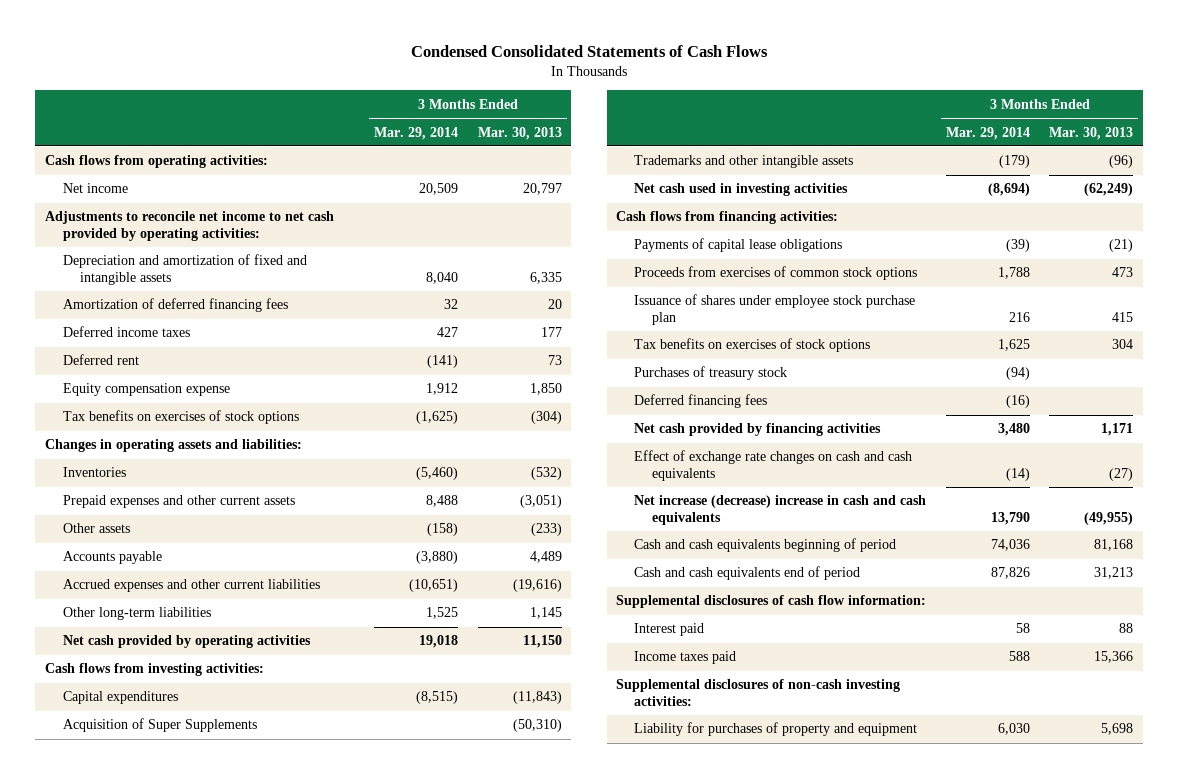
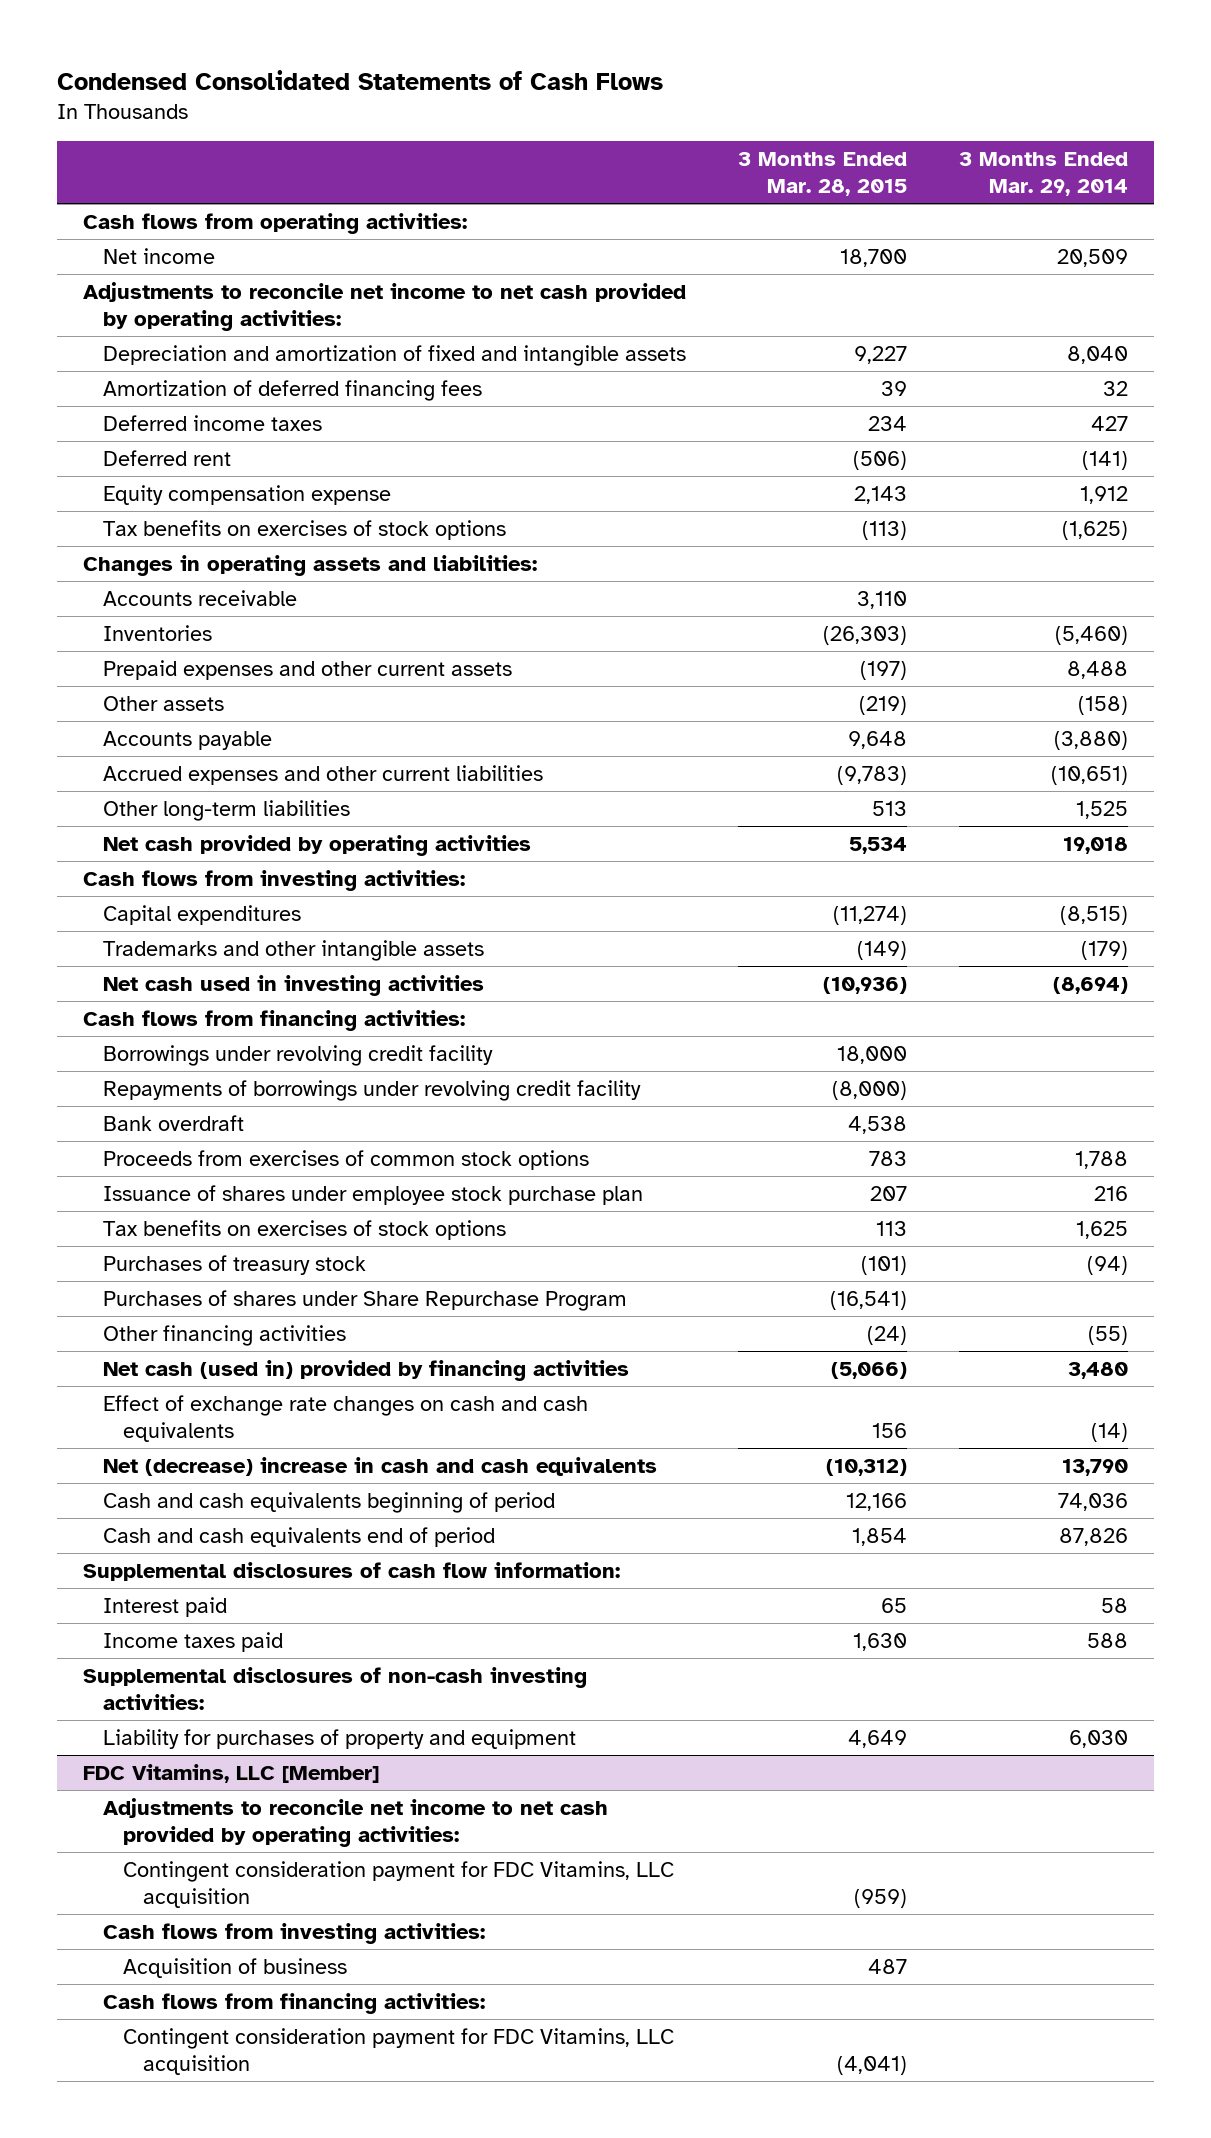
[477,126,562,140] Mar. 30, 2013 -> none
none -> [737,151,907,196] 3 Months Ended Mar. 28, 2015
none -> [102,589,297,606] Accounts receivable
[62,718,257,733] Acquisition of Super Supplements -> none
[634,238,843,253] Payments of capital lease obligations -> none
none -> [102,1044,493,1066] Borrowings under revolving credit facility
none -> [102,1079,641,1101] Repayments of borrowings under revolving credit facility
none -> [102,1114,244,1131] Bank overdraft
[634,394,768,409] Deferred financing fees -> none
none -> [102,1289,627,1311] Purchases of shares under Share Repurchase Program
none -> [102,1324,346,1346] Other financing activities
[634,423,882,437] Net cash provided by financing activities -> [102,1359,629,1381] Net cash (used in) provided by financing activities
[634,495,927,526] Net increase (decrease) increase in cash and cash equivalents -> [102,1456,657,1476] Net (decrease) increase in cash and cash equivalents
none -> [82,1763,379,1783] FDC Vitamins, LLC [Member]
none -> [102,1797,608,1848] Adjustments to reconcile net income to net cash provided by operating activities:
none -> [123,1860,675,1909] Contingent consideration payment for FDC Vitamins, LLC acquisition
none -> [102,1922,485,1944] Cash flows from investing activities:
none -> [123,1957,348,1978] Acquisition of business
none -> [102,1992,485,2014] Cash flows from financing activities:
none -> [123,2027,675,2076] Contingent consideration payment for FDC Vitamins, LLC acquisition

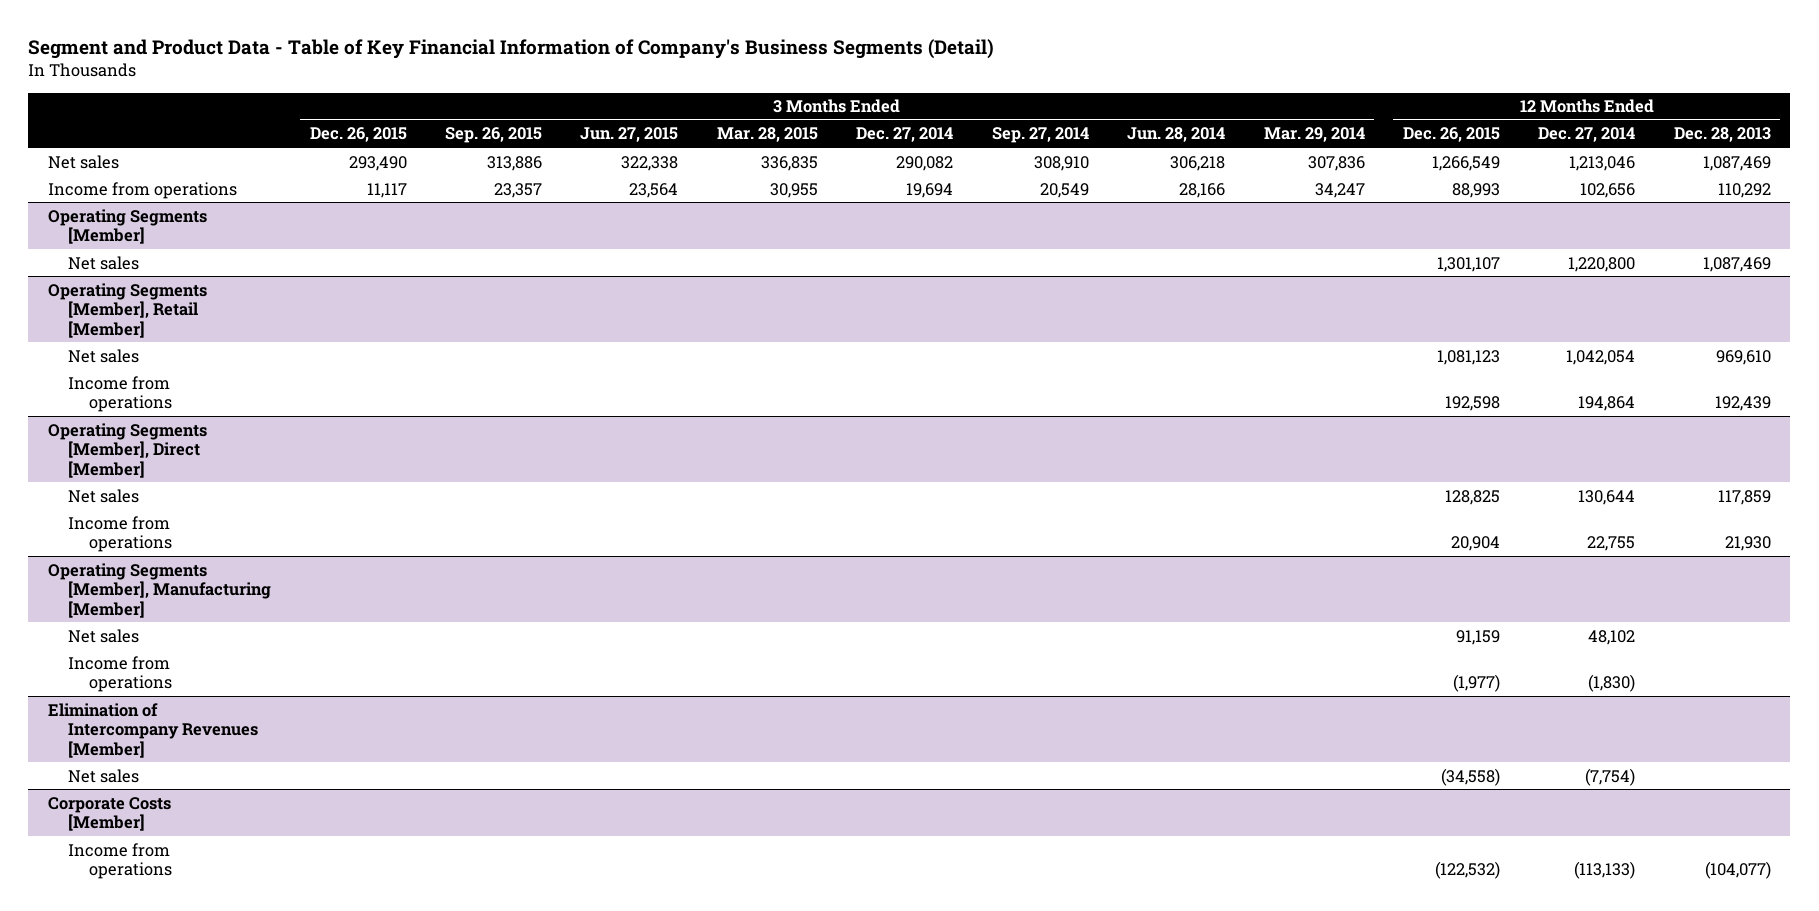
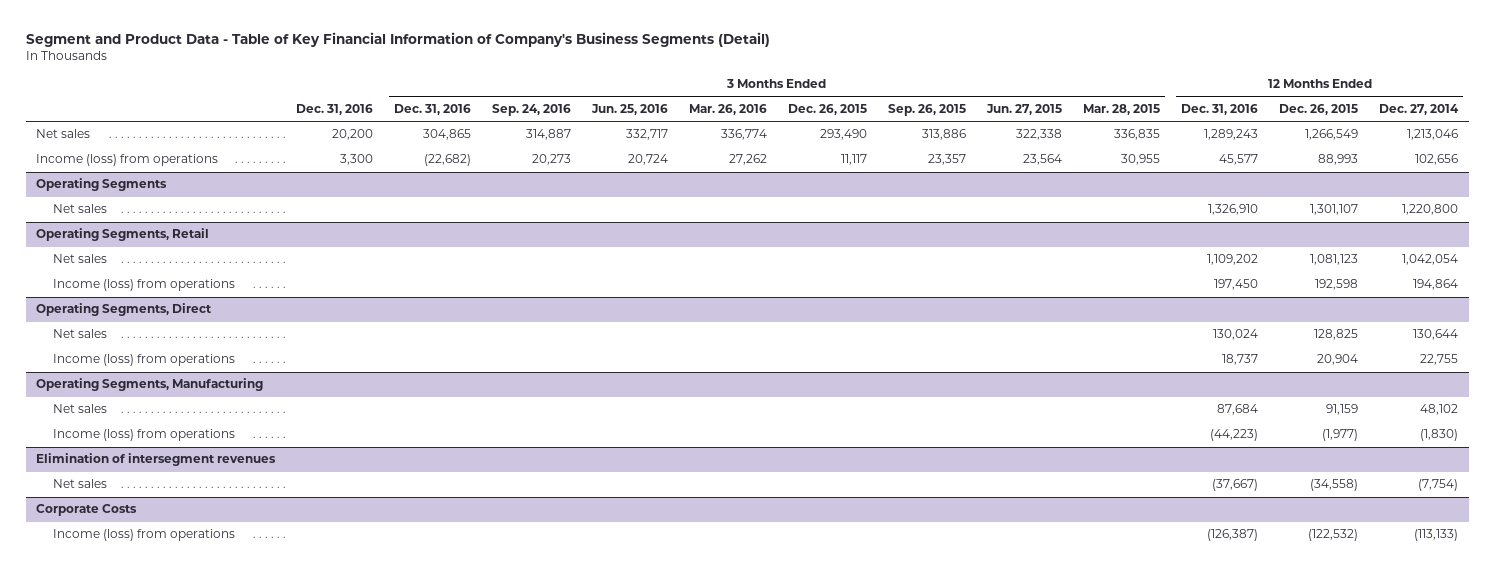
[856,127,954,143] Dec. 27, 2014 -> none
[991,127,1089,144] Sep. 27, 2014 -> none
[1127,127,1226,143] Jun. 28, 2014 -> none
[1263,127,1365,143] Mar. 29, 2014 -> none
[1673,127,1771,143] Dec. 28, 2013 -> none
none -> [296,103,374,115] Dec. 31, 2016
none -> [394,103,472,115] Dec. 31, 2016
none -> [492,103,572,116] Sep. 24, 2016
none -> [591,103,669,115] Jun. 25, 2016
none -> [689,103,768,115] Mar. 26, 2016
none -> [1181,103,1259,115] Dec. 31, 2016
[47,181,237,199] Income from operations -> [36,154,219,167] Income (loss) from operations
[47,208,207,245] Operating Segments [Member] -> [36,178,168,192] Operating Segments
[47,282,207,338] Operating Segments [Member], Retail [Member] -> [36,228,210,242] Operating Segments, Retail
[68,375,172,413] Income from operations -> [53,279,236,292] Income (loss) from operations
[47,422,207,478] Operating Segments [Member], Direct [Member] -> [36,303,213,317] Operating Segments, Direct
[68,515,172,553] Income from operations -> [53,354,236,367] Income (loss) from operations
[47,562,272,618] Operating Segments [Member], Manufacturing [Member] -> [36,378,264,392] Operating Segments, Manufacturing
[68,655,172,693] Income from operations -> [53,429,236,442] Income (loss) from operations
[47,702,259,758] Elimination of Intercompany Revenues [Member] -> [36,453,277,467] Elimination of intersegment revenues
[47,796,171,832] Corporate Costs [Member] -> [36,504,138,517] Corporate Costs
[68,842,172,880] Income from operations -> [53,529,236,542] Income (loss) from operations

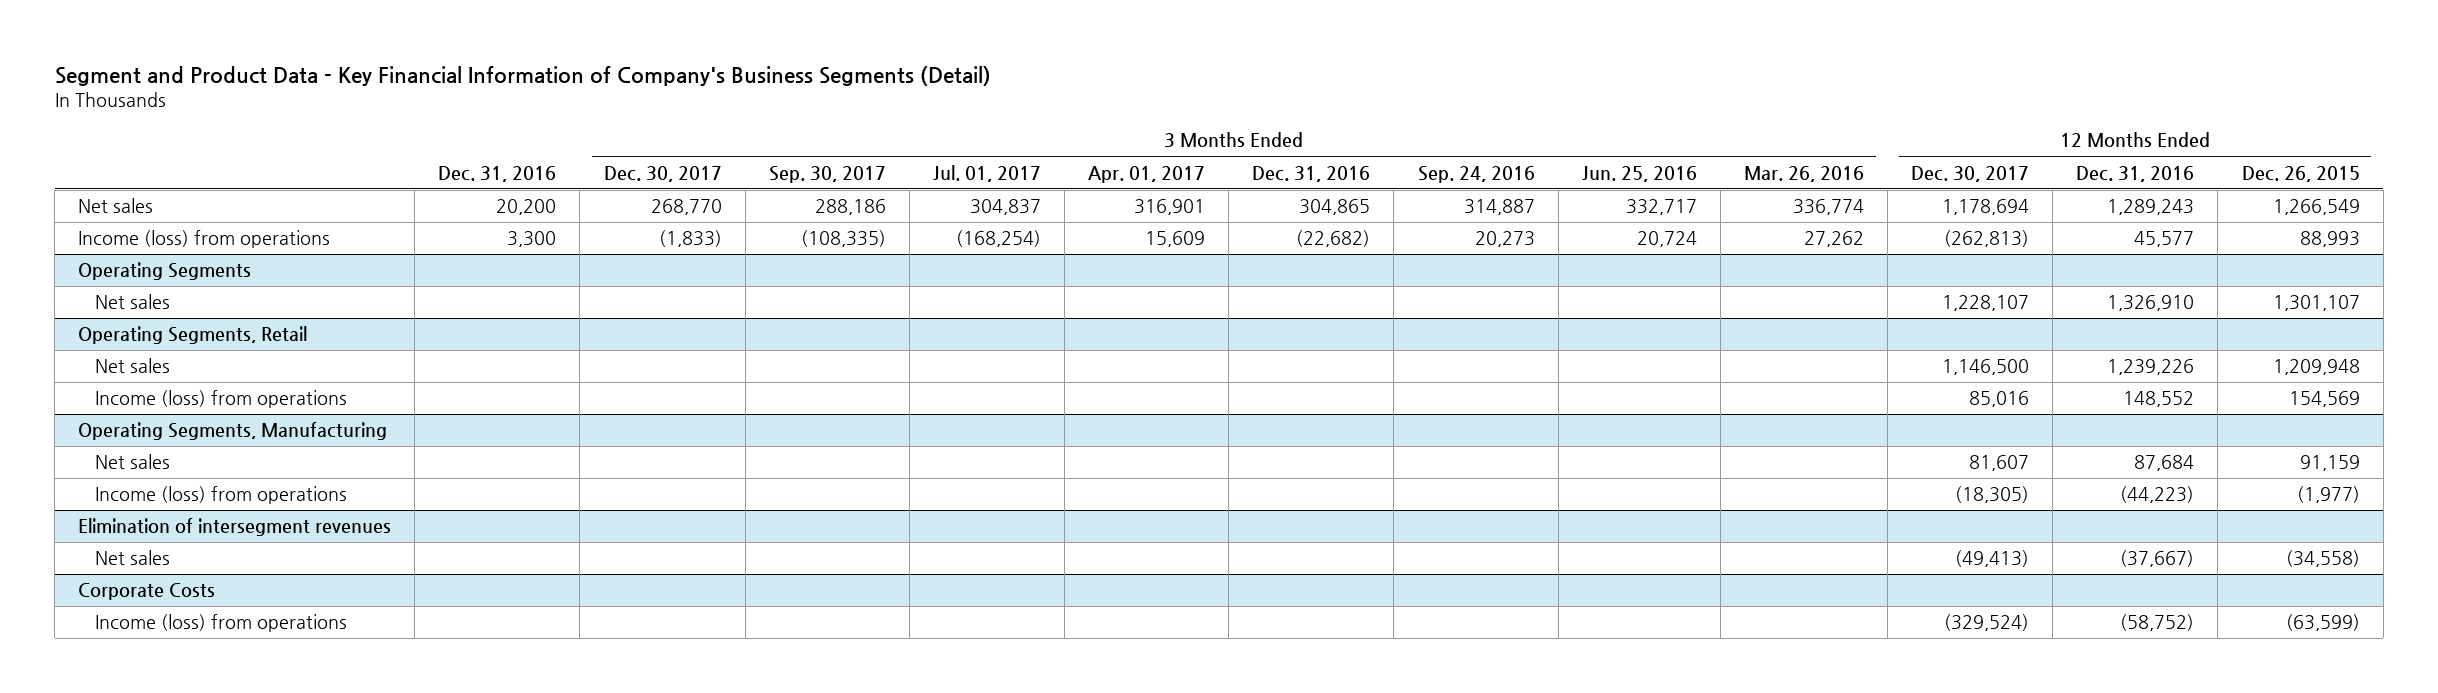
[26,32,771,48] Segment and Product Data - Table of Key Financial Information of Company's Business Segments (Detail) -> [54,66,991,87] Segment and Product Data - Key Financial Information of Company's Business Segments (Detail)
[788,103,868,115] Dec. 26, 2015 -> none
[888,103,967,116] Sep. 26, 2015 -> none
[986,103,1063,115] Jun. 27, 2015 -> none
[1083,103,1161,115] Mar. 28, 2015 -> none
[1379,103,1460,115] Dec. 27, 2014 -> none
none -> [603,165,722,182] Dec. 30, 2017
none -> [768,165,886,183] Sep. 30, 2017
none -> [932,164,1041,182] Jul. 01, 2017
none -> [1088,165,1206,183] Apr. 01, 2017
none -> [1911,165,2030,182] Dec. 30, 2017
[36,303,213,317] Operating Segments, Direct -> none
[53,329,108,339] Net sales -> none
[53,354,236,367] Income (loss) from operations -> none
[1207,254,1259,266] 1,109,202 -> [2107,359,2195,376] 1,239,226
[1310,254,1359,266] 1,081,123 -> [2272,359,2360,376] 1,209,948
[1214,279,1259,291] 197,450 -> [2123,391,2195,408] 148,552
[1315,279,1359,291] 192,598 -> [2288,391,2360,408] 154,569
[1207,529,1259,542] (126,387) -> [2120,614,2195,632] (58,752)
[1308,529,1359,542] (122,532) -> [2285,614,2360,632] (63,599)

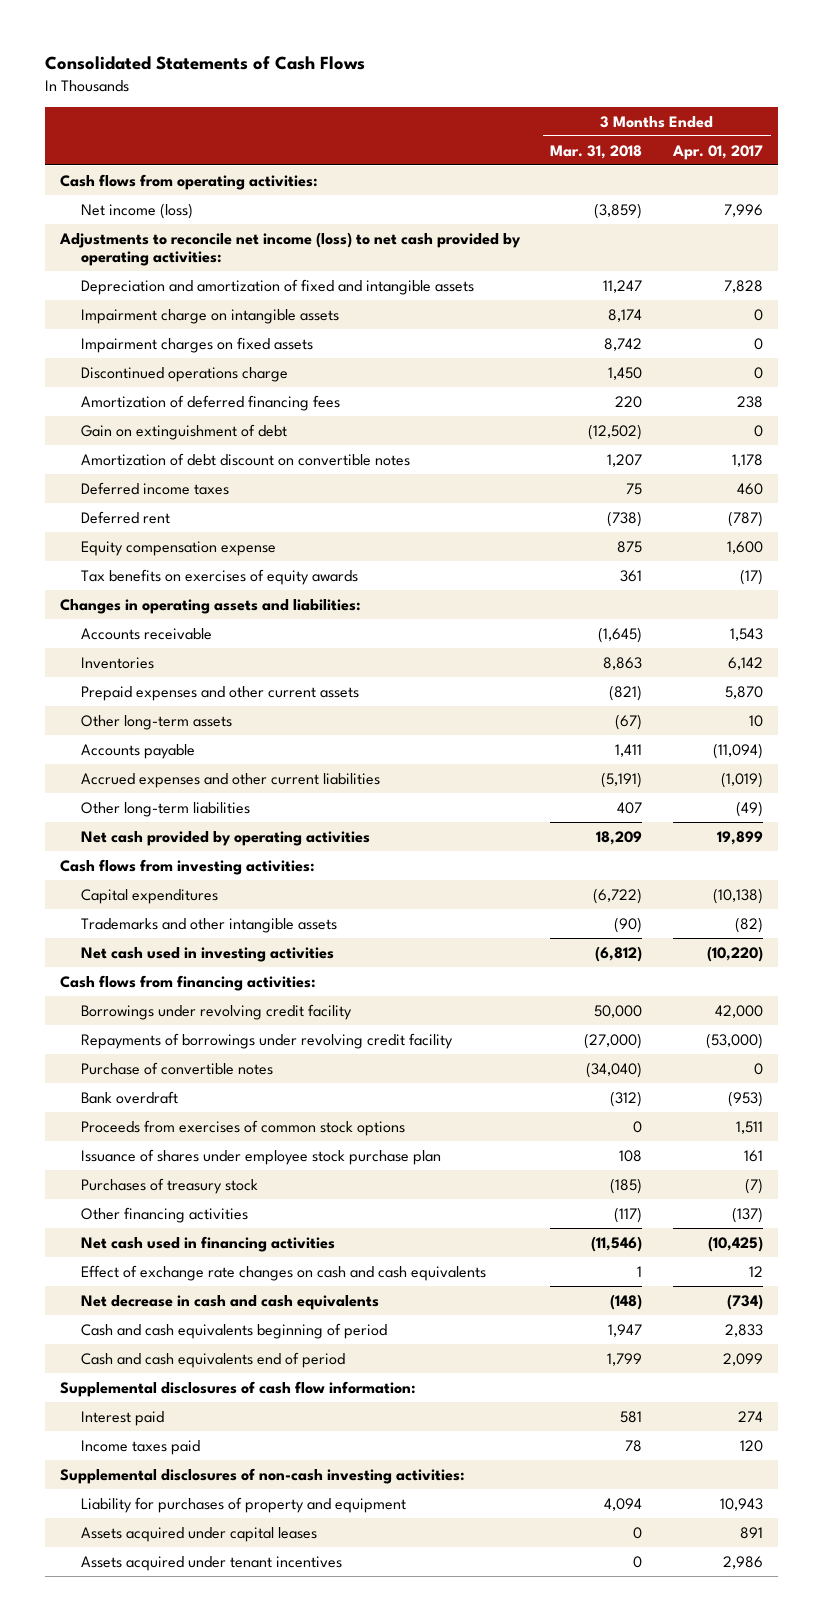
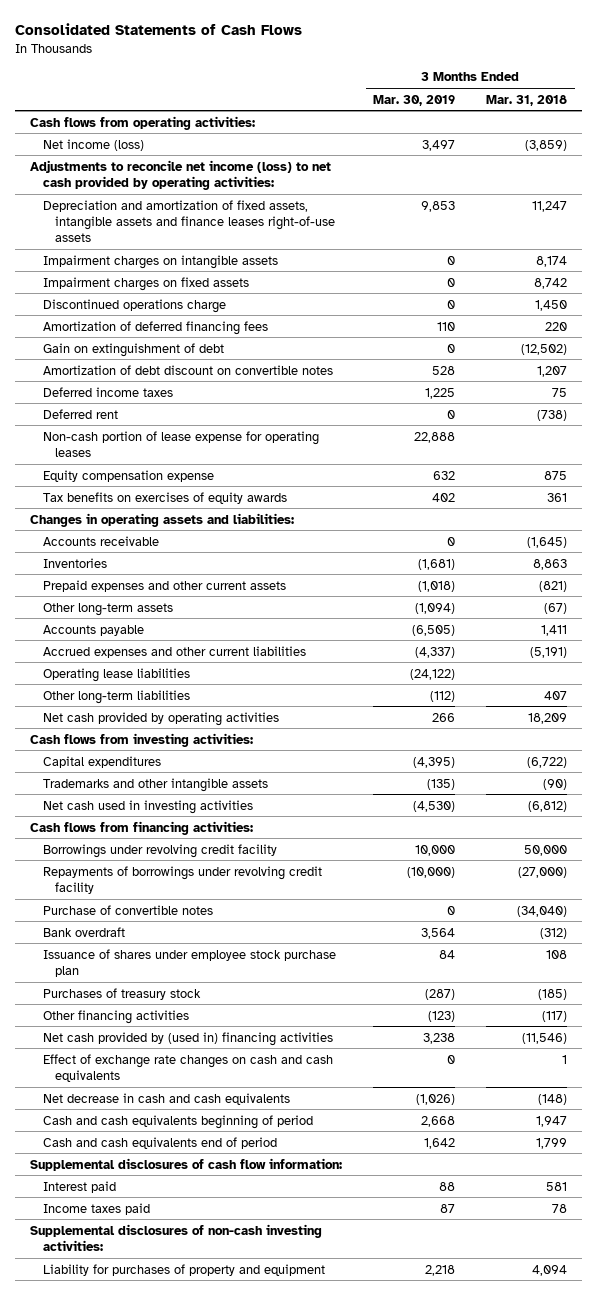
[671,144,763,160] Apr. 01, 2017 -> none
none -> [373,94,456,106] Mar. 30, 2019
[80,278,474,295] Depreciation and amortization of fixed and intangible assets -> [42,199,335,243] Depreciation and amortization of fixed assets, intangible assets and finance leases right-of-use assets
[80,308,339,324] Impairment charge on intangible assets -> [42,254,278,269] Impairment charges on intangible assets
none -> [42,430,319,457] Non-cash portion of lease expense for operating leases
none -> [42,667,190,682] Operating lease liabilities
[80,1119,405,1136] Proceeds from exercises of common stock options -> none
[80,1235,335,1252] Net cash used in financing activities -> [42,1031,333,1046] Net cash provided by (used in) financing activities
[80,1526,317,1542] Assets acquired under capital leases -> none
[80,1555,342,1571] Assets acquired under tenant incentives -> none

